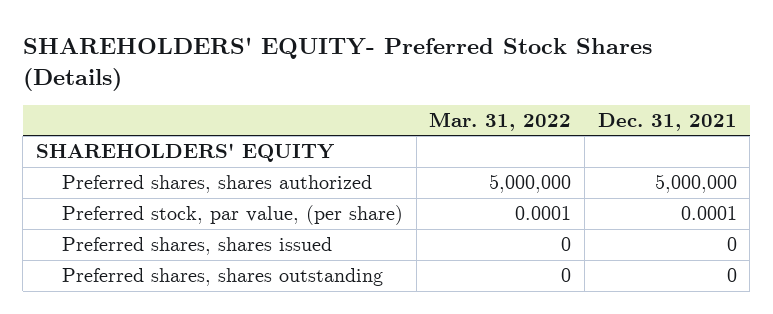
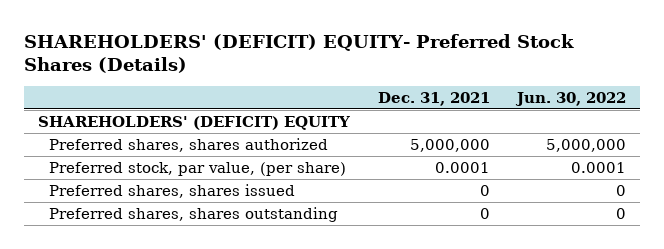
[22,36,652,91] SHAREHOLDERS' EQUITY- Preferred Stock Shares (Details) -> [24,33,575,73] SHAREHOLDERS' (DEFICIT) EQUITY- Preferred Stock Shares (Details)
[429,111,572,131] Mar. 31, 2022 -> none
none -> [515,91,627,106] Jun. 30, 2022
[35,143,334,163] SHAREHOLDERS' EQUITY -> [38,115,351,130] SHAREHOLDERS' (DEFICIT) EQUITY

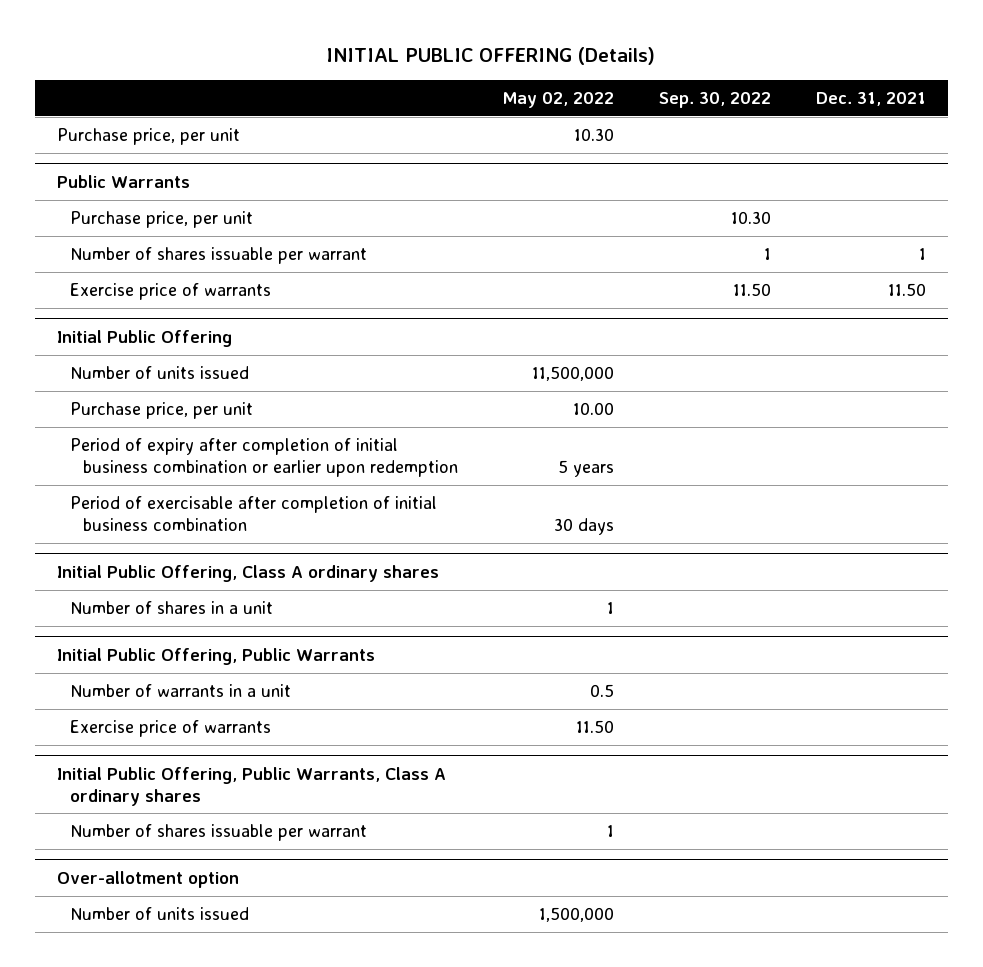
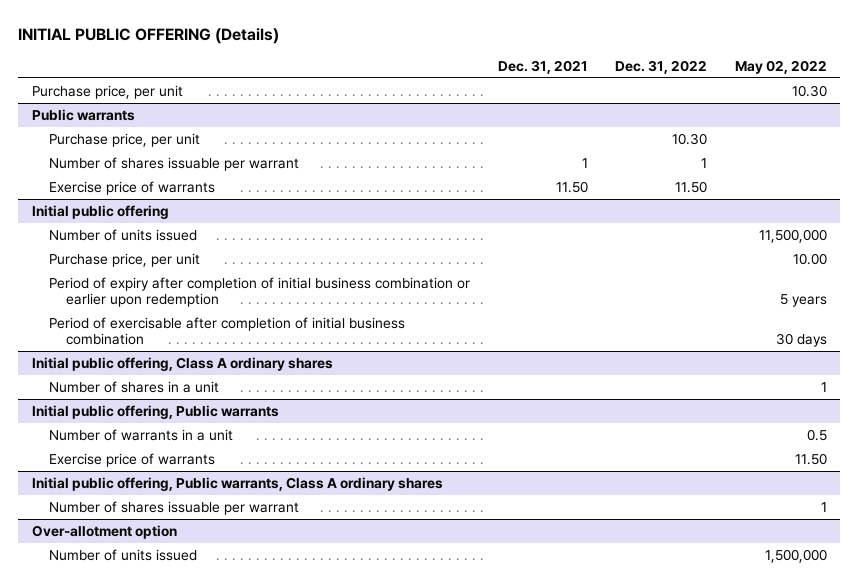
[659,91,772,108] Sep. 30, 2022 -> none
none -> [615,59,708,74] Dec. 31, 2022
[56,174,190,188] Public Warrants -> [32,108,136,121] Public warrants
[56,329,232,347] Initial Public Offering -> [32,204,170,219] Initial public offering
[56,564,439,582] Initial Public Offering, Class A ordinary shares -> [32,356,334,371] Initial public offering, Class A ordinary shares
[56,647,375,665] Initial Public Offering, Public Warrants -> [32,404,280,419] Initial public offering, Public warrants
[56,766,446,806] Initial Public Offering, Public Warrants, Class A ordinary shares -> [32,476,444,491] Initial public offering, Public warrants, Class A ordinary shares

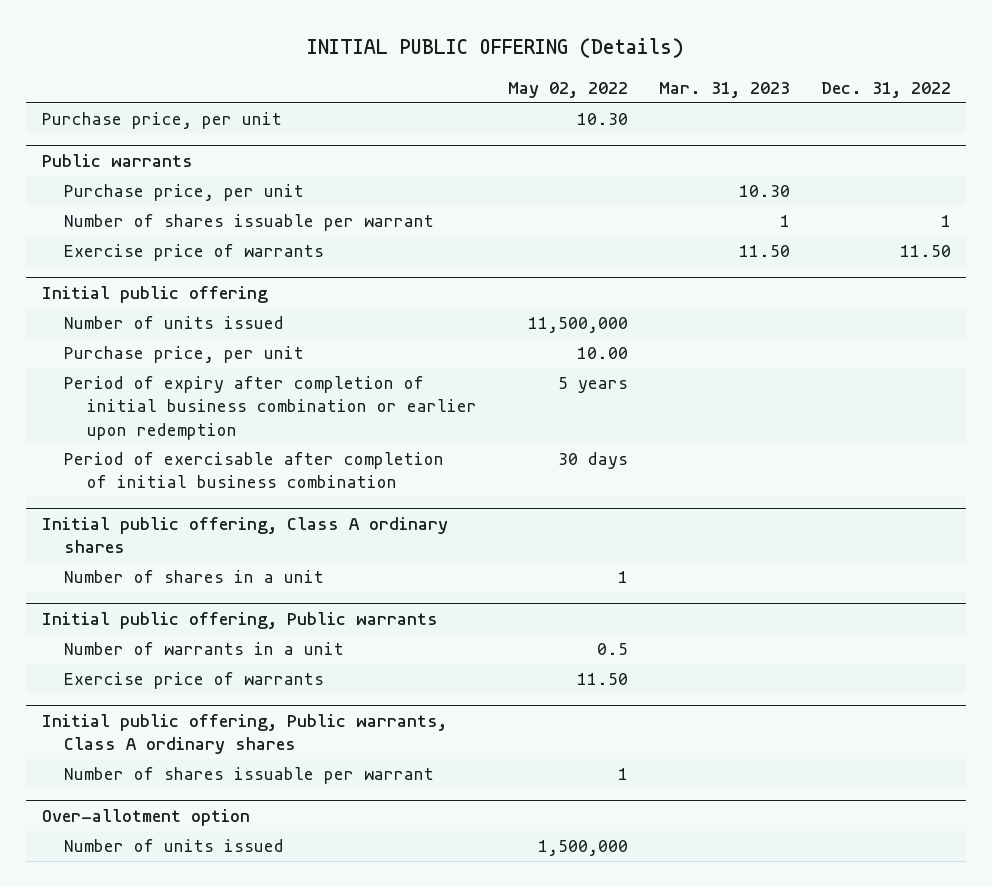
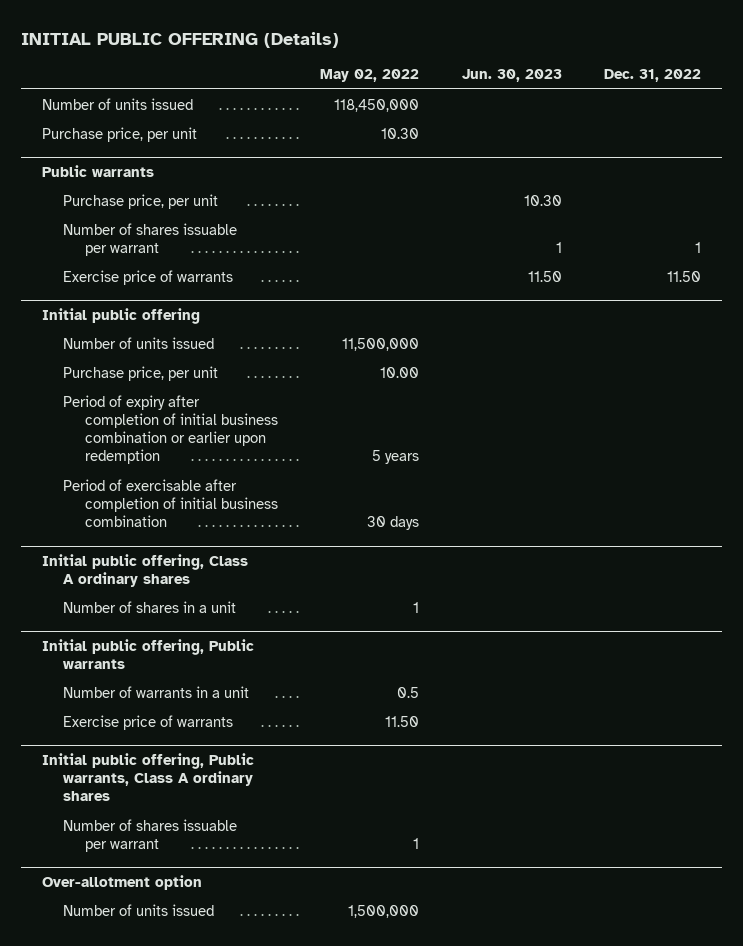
[658,81,790,98] Mar. 31, 2023 -> none
none -> [461,69,562,83] Jun. 30, 2023
none -> [42,97,194,110] Number of units issued

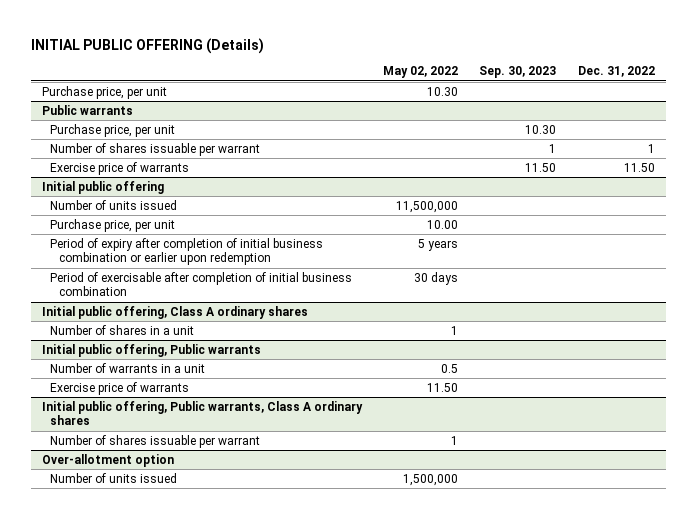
[461,69,562,83] Jun. 30, 2023 -> none
none -> [479,66,557,79] Sep. 30, 2023
[42,97,194,110] Number of units issued -> none

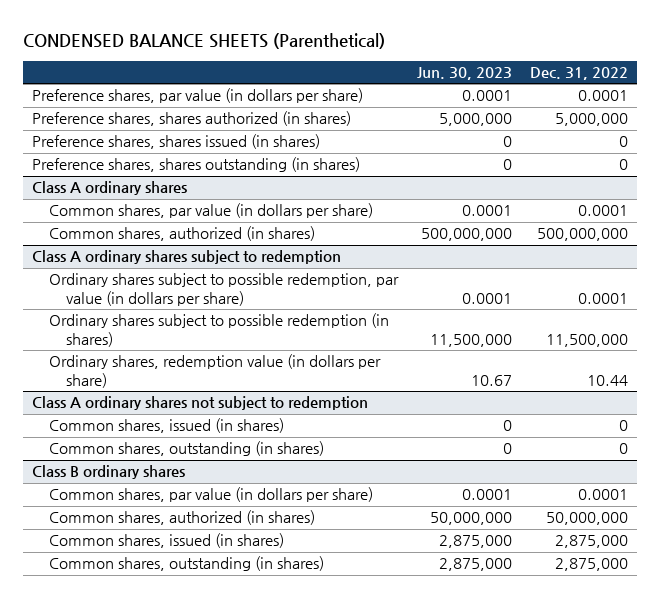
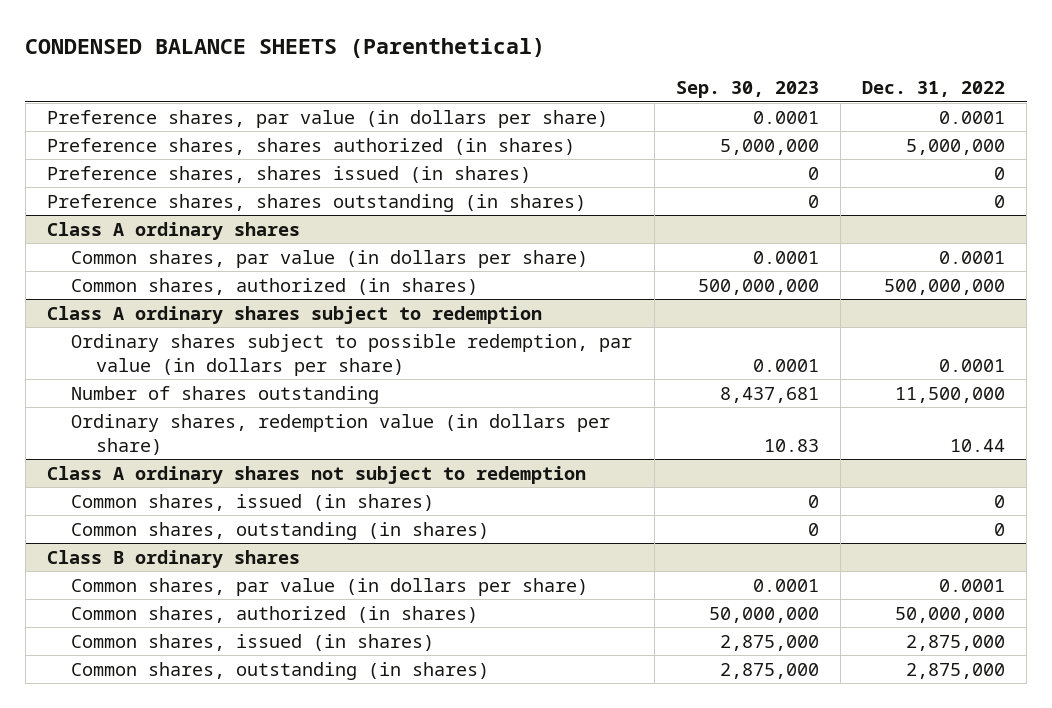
[416,67,512,81] Jun. 30, 2023 -> none
none -> [675,81,819,99] Sep. 30, 2023
[48,313,389,348] Ordinary shares subject to possible redemption (in shares) -> [71,385,380,404] Number of shares outstanding

